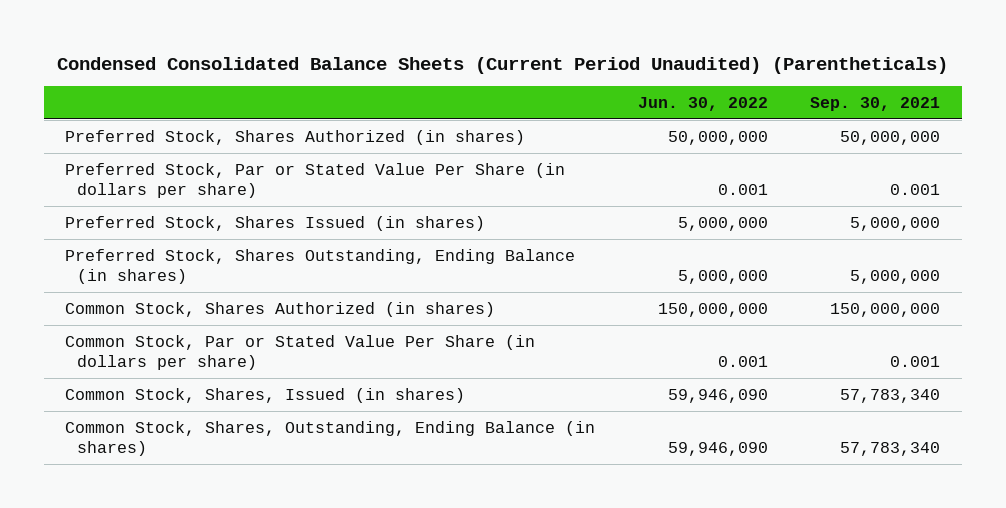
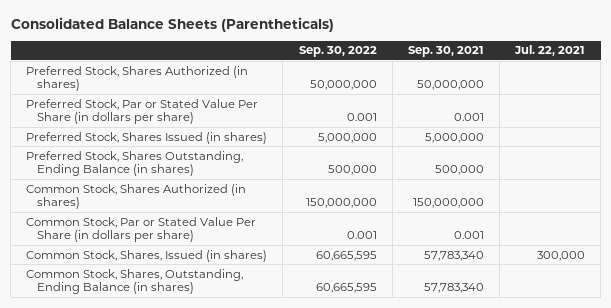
[56,56,948,74] Condensed Consolidated Balance Sheets (Current Period Unaudited) (Parentheticals) -> [10,16,334,32] Consolidated Balance Sheets (Parentheticals)
[637,96,768,111] Jun. 30, 2022 -> none
none -> [298,46,377,58] Sep. 30, 2022
none -> [514,45,586,57] Jul. 22, 2021
[850,270,941,285] 5,000,000 -> [434,165,484,176] 500,000

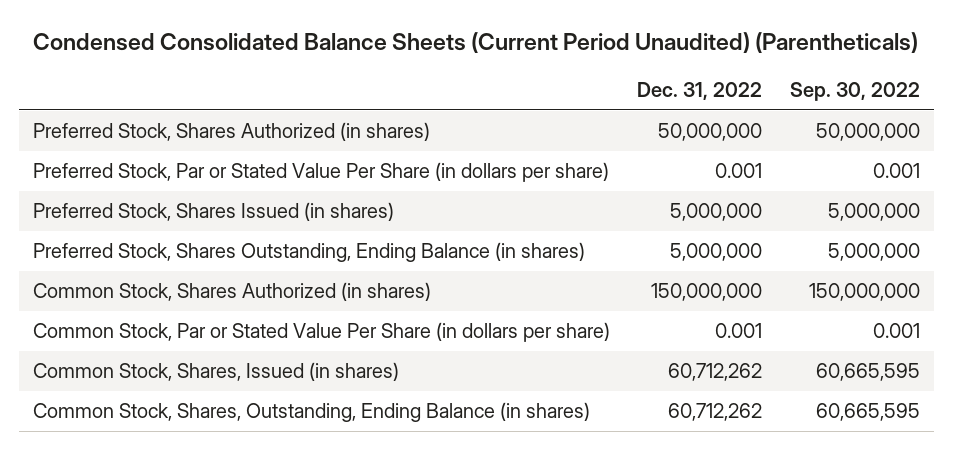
[10,16,334,32] Consolidated Balance Sheets (Parentheticals) -> [33,32,919,54] Condensed Consolidated Balance Sheets (Current Period Unaudited) (Parentheticals)
[407,46,484,58] Sep. 30, 2021 -> none
[514,45,586,57] Jul. 22, 2021 -> none
none -> [637,82,763,101] Dec. 31, 2022
[327,165,377,176] 500,000 -> [828,243,921,262] 5,000,000

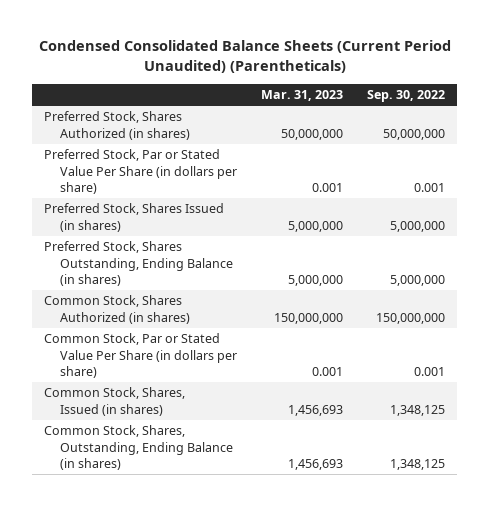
[637,82,763,101] Dec. 31, 2022 -> none
none -> [261,90,344,102] Mar. 31, 2023
[816,363,921,382] 60,665,595 -> [390,404,446,416] 1,348,125
[816,403,921,422] 60,665,595 -> [390,458,446,470] 1,348,125

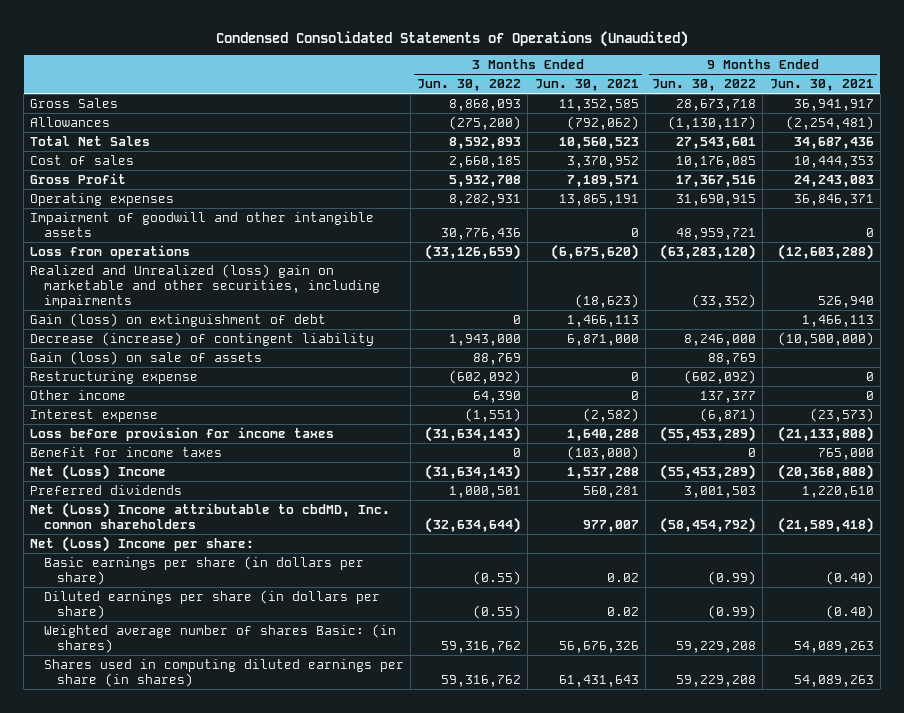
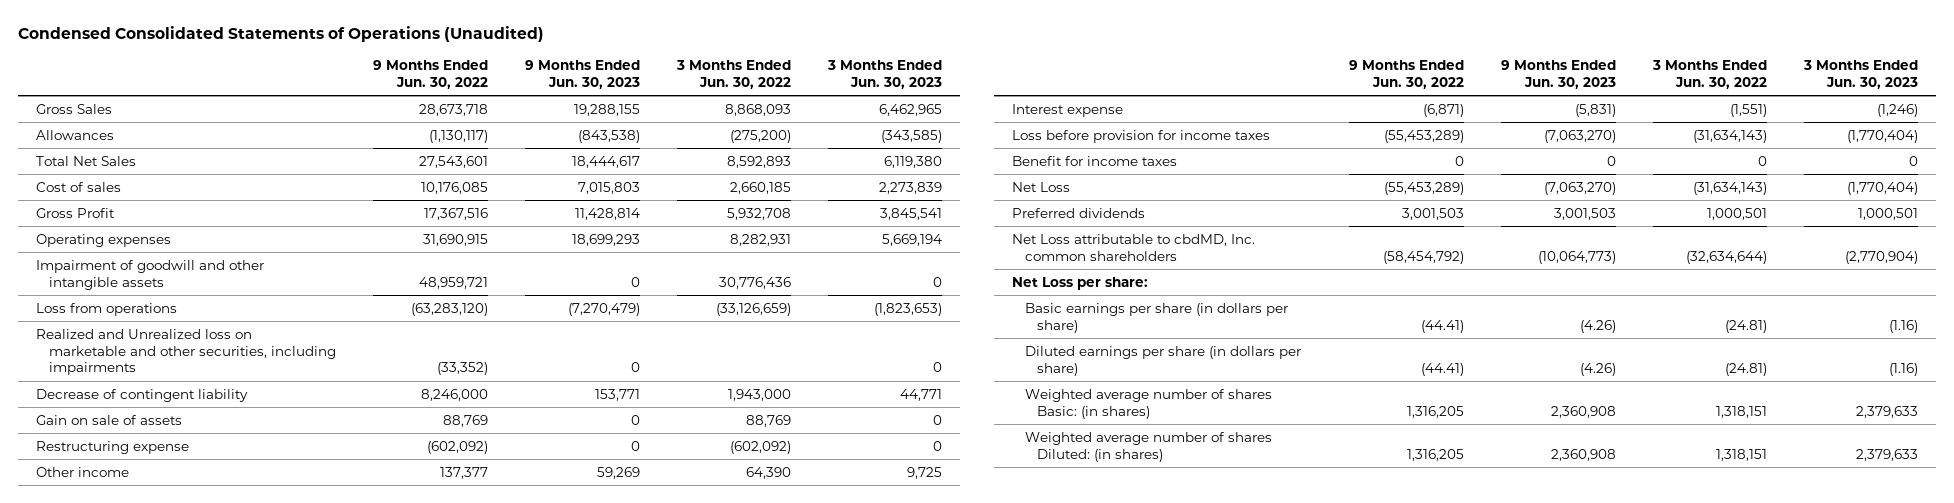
[534,79,639,92] Jun. 30, 2021 -> none
[769,79,874,92] Jun. 30, 2021 -> none
none -> [524,59,640,89] 9 Months Ended Jun. 30, 2023
none -> [826,59,942,89] 3 Months Ended Jun. 30, 2023
[30,312,327,327] Gain (loss) on extinguishment of debt -> none
[30,263,380,309] Realized and Unrealized (loss) gain on marketable and other securities, including impairments -> [36,328,336,376] Realized and Unrealized loss on marketable and other securities, including impairments
[30,331,375,346] Decrease (increase) of contingent liability -> [36,388,249,402] Decrease of contingent liability
[30,350,263,365] Gain (loss) on sale of assets -> [36,414,183,425] Gain on sale of assets
[30,463,167,480] Net (Loss) Income -> [1012,181,1071,192] Net Loss
[30,501,391,530] Net (Loss) Income attributable to cbdMD, Inc. common shareholders -> [1012,233,1256,261] Net Loss attributable to cbdMD, Inc. common shareholders
[30,535,255,552] Net (Loss) Income per share: -> [1012,276,1149,290] Net Loss per share:
[473,571,522,586] (0.55) -> [1724,319,1767,333] (24.81)
[708,571,757,586] (0.99) -> [1420,319,1464,333] (44.41)
[473,605,522,620] (0.55) -> [1724,362,1767,376] (24.81)
[708,605,757,620] (0.99) -> [1420,362,1464,376] (44.41)
[441,641,522,654] 59,316,762 -> [1715,405,1767,418] 1,318,151
[676,641,757,654] 59,229,208 -> [1406,405,1464,418] 1,316,205
[43,658,404,688] Shares used in computing diluted earnings per share (in shares) -> [1024,431,1272,462] Weighted average number of shares Diluted: (in shares)
[441,675,522,688] 59,316,762 -> [1715,448,1767,461] 1,318,151
[676,675,757,688] 59,229,208 -> [1406,448,1464,461] 1,316,205

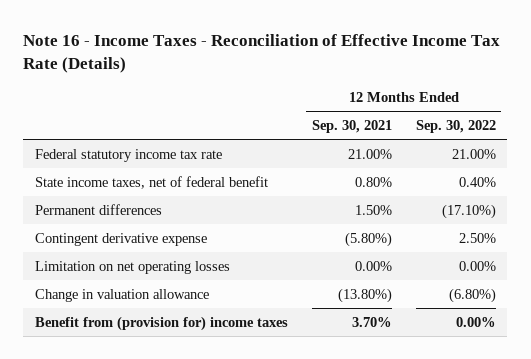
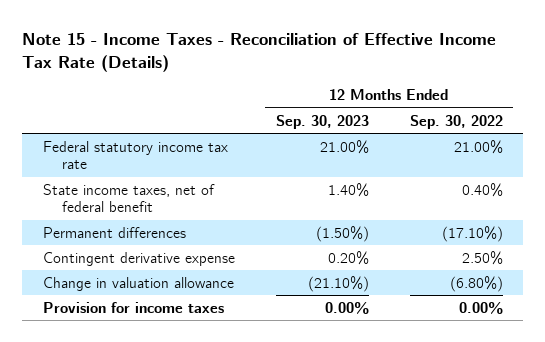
[23,34,501,73] Note 16 - Income Taxes - Reconciliation of Effective Income Tax Rate (Details) -> [22,32,497,72] Note 15 - Income Taxes - Reconciliation of Effective Income Tax Rate (Details)
[311,120,392,134] Sep. 30, 2021 -> none
none -> [275,114,369,129] Sep. 30, 2023
[35,260,231,274] Limitation on net operating losses -> none
[35,315,289,331] Benefit from (provision for) income taxes -> [42,301,224,313] Provision for income taxes

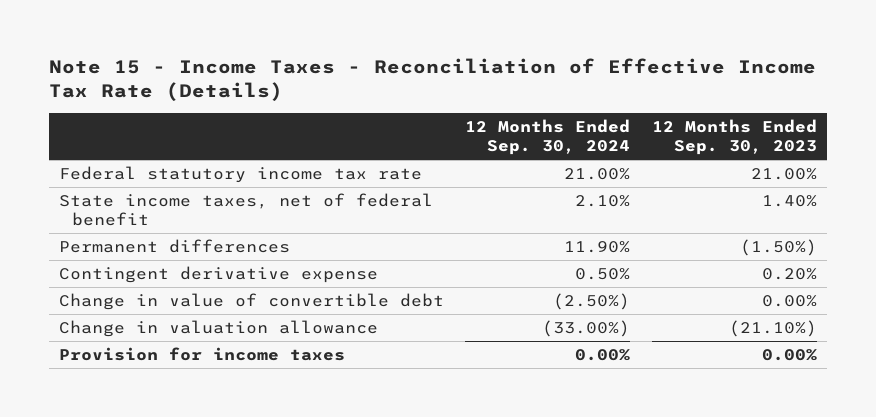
[409,114,503,129] Sep. 30, 2022 -> none
none -> [465,118,631,156] 12 Months Ended Sep. 30, 2024
none -> [59,292,445,310] Change in value of convertible debt

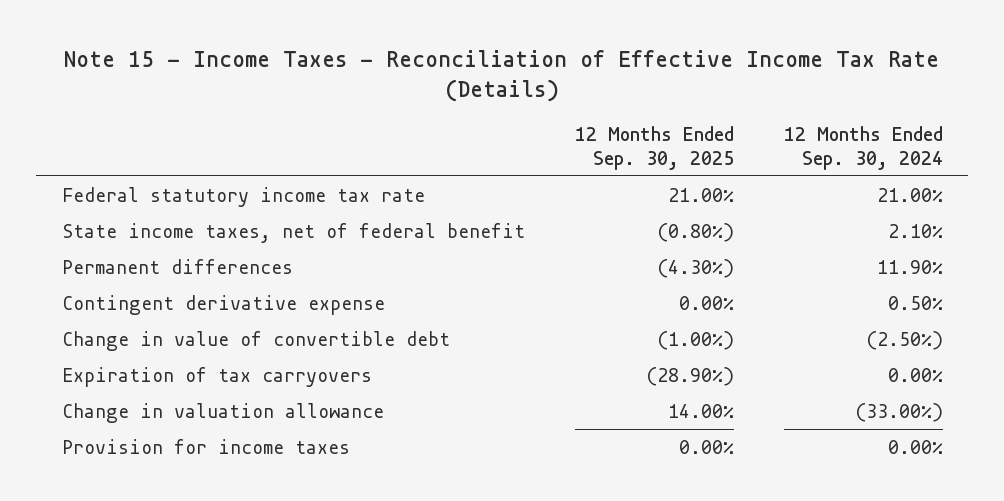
[651,118,817,156] 12 Months Ended Sep. 30, 2023 -> none
none -> [574,125,734,170] 12 Months Ended Sep. 30, 2025
none -> [61,366,372,387] Expiration of tax carryovers

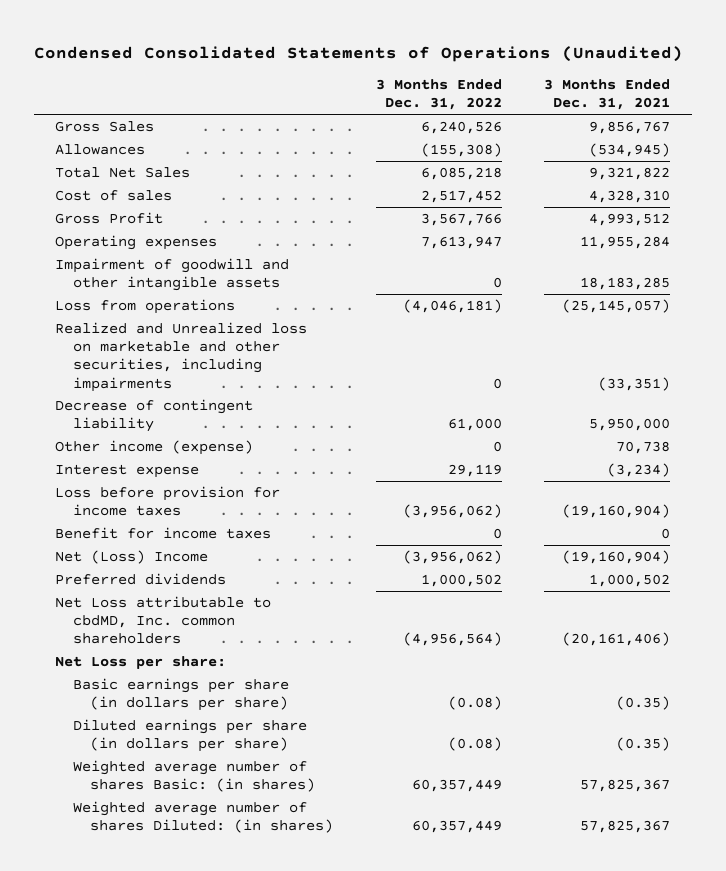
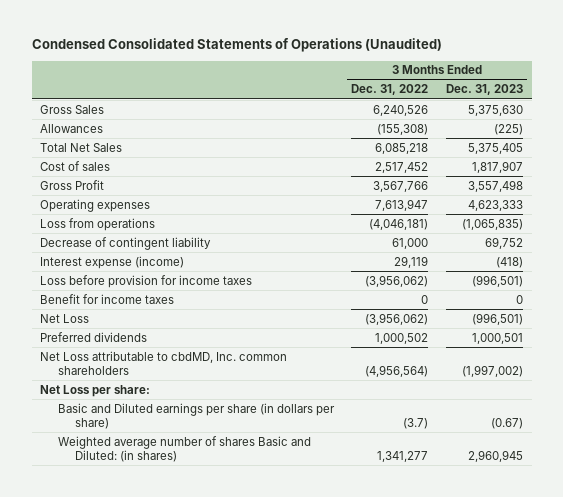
[544,79,671,111] 3 Months Ended Dec. 31, 2021 -> none
none -> [445,84,523,96] Dec. 31, 2023
[55,257,290,292] Impairment of goodwill and other intangible assets -> none
[55,321,308,392] Realized and Unrealized loss on marketable and other securities, including impairments -> none
[55,439,254,455] Other income (expense) -> none
[55,463,200,478] Interest expense -> [40,255,185,269] Interest expense (income)
[55,549,209,564] Net (Loss) Income -> [40,313,90,323] Net Loss
[72,718,307,753] Diluted earnings per share (in dollars per share) -> none
[72,800,334,834] Weighted average number of shares Diluted: (in shares) -> none
[72,677,289,712] Basic earnings per share (in dollars per share) -> [57,402,335,429] Basic and Diluted earnings per share (in dollars per share)
[447,696,502,711] (0.08) -> [403,417,429,429] (3.7)
[72,759,316,793] Weighted average number of shares Basic: (in shares) -> [57,435,311,462] Weighted average number of shares Basic and Diluted: (in shares)
[411,779,502,793] 60,357,449 -> [377,450,429,462] 1,341,277

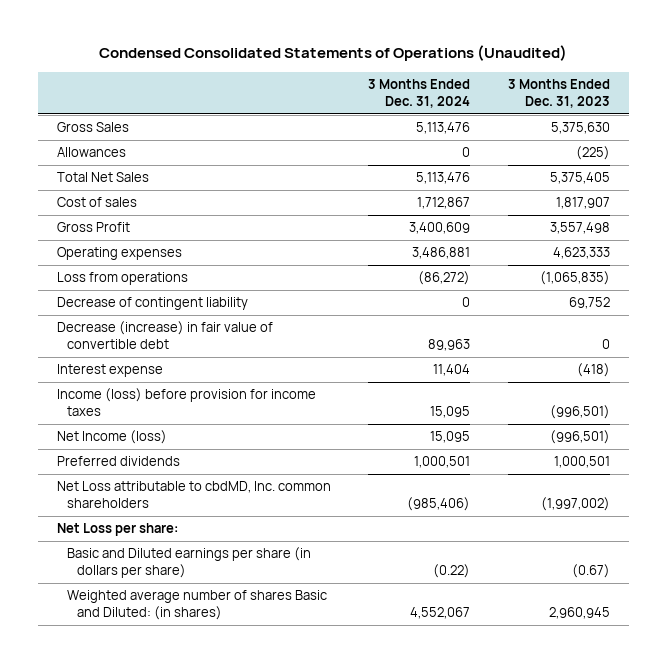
[351,84,429,96] Dec. 31, 2022 -> none
none -> [368,79,471,108] 3 Months Ended Dec. 31, 2024
[40,293,175,304] Benefit for income taxes -> none
none -> [56,321,273,350] Decrease (increase) in fair value of convertible debt
[40,255,185,269] Interest expense (income) -> [56,364,163,378] Interest expense
[40,274,253,288] Loss before provision for income taxes -> [56,388,316,417] Income (loss) before provision for income taxes
[40,313,90,323] Net Loss -> [56,430,167,445] Net Income (loss)

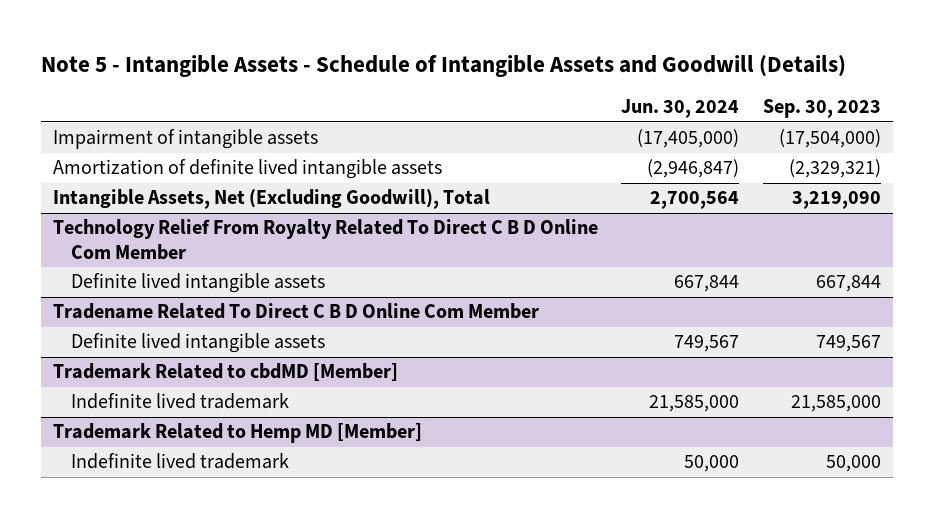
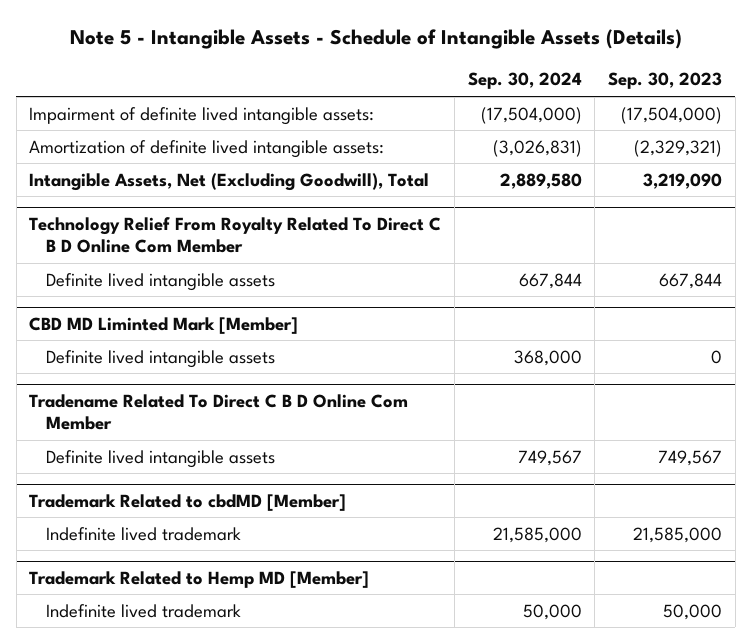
[40,54,846,77] Note 5 - Intangible Assets - Schedule of Intangible Assets and Goodwill (Details) -> [69,29,682,50] Note 5 - Intangible Assets - Schedule of Intangible Assets (Details)
[621,99,740,119] Jun. 30, 2024 -> none
none -> [467,72,582,90] Sep. 30, 2024
[52,129,318,150] Impairment of intangible assets -> [29,106,375,125] Impairment of definite lived intangible assets:
[52,159,442,180] Amortization of definite lived intangible assets -> [29,139,385,158] Amortization of definite lived intangible assets:
none -> [29,316,299,334] CBD MD Liminted Mark [Member]
none -> [45,349,275,368] Definite lived intangible assets

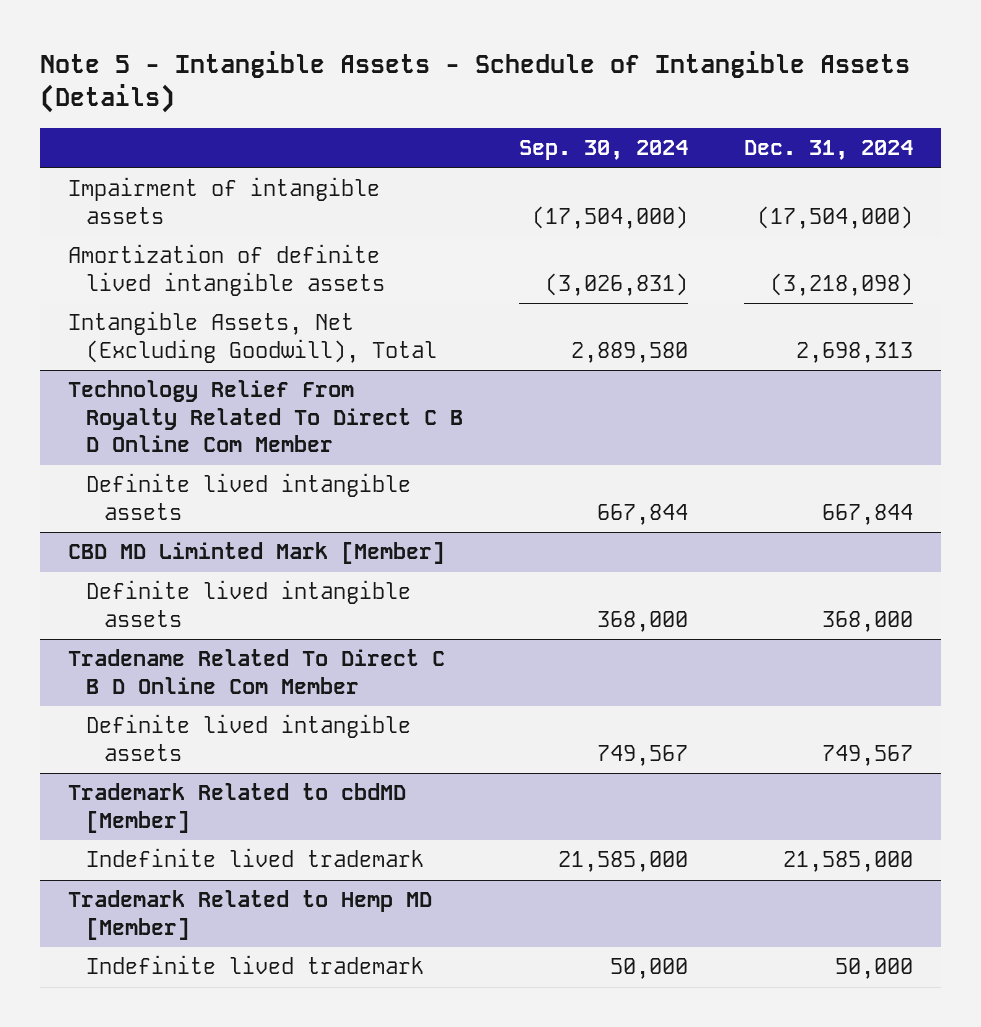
[608,72,723,90] Sep. 30, 2023 -> none
none -> [744,140,914,161] Dec. 31, 2024
[29,106,375,125] Impairment of definite lived intangible assets: -> [68,177,381,224] Impairment of intangible assets
[29,139,385,158] Amortization of definite lived intangible assets: -> [68,244,386,296] Amortization of definite lived intangible assets

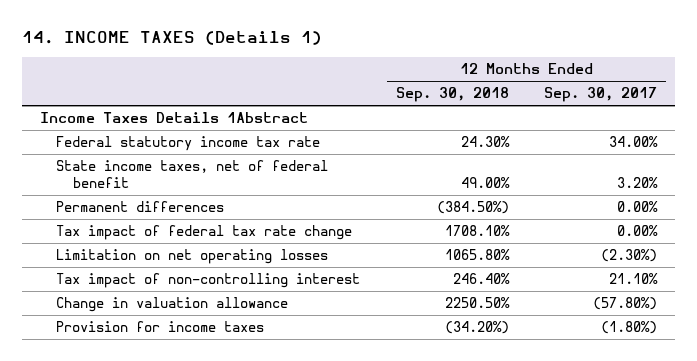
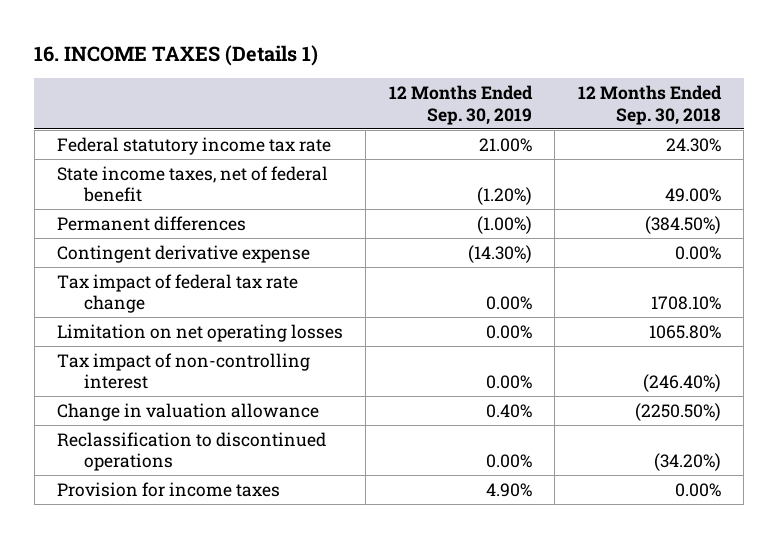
[21,31,322,46] 14. INCOME TAXES (Details 1) -> [34,44,319,66] 16. INCOME TAXES (Details 1)
[544,87,658,103] Sep. 30, 2017 -> none
none -> [388,85,533,125] 12 Months Ended Sep. 30, 2019
[39,112,308,124] Income Taxes Details 1Abstract -> none
none -> [56,244,310,263] Contingent derivative expense
[452,273,510,285] 246.40% -> [642,374,721,393] (246.40%)
[444,297,510,309] 2250.50% -> [634,402,721,421] (2250.50%)
none -> [56,431,326,472] Reclassification to discontinued operations
[444,321,509,335] (34.20%) -> [674,482,721,497] 0.00%

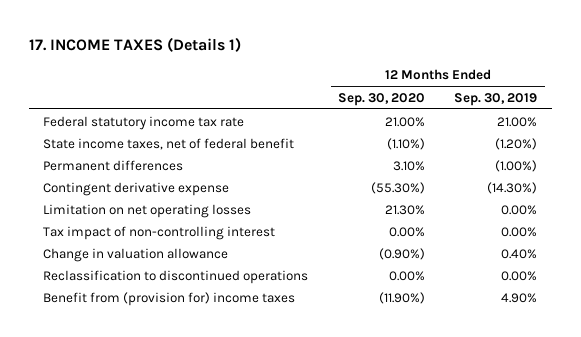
[34,44,319,66] 16. INCOME TAXES (Details 1) -> [28,36,241,52] 17. INCOME TAXES (Details 1)
[577,85,722,125] 12 Months Ended Sep. 30, 2018 -> none
none -> [337,92,425,106] Sep. 30, 2020
[56,273,298,314] Tax impact of federal tax rate change -> none
[56,481,280,497] Provision for income taxes -> [43,291,296,306] Benefit from (provision for) income taxes

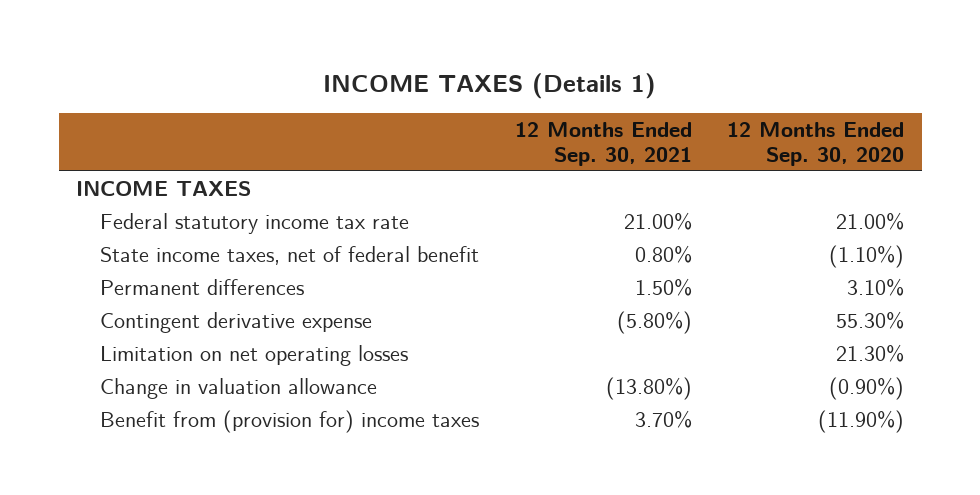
[28,36,241,52] 17. INCOME TAXES (Details 1) -> [323,72,657,99] INCOME TAXES (Details 1)
[454,92,538,106] Sep. 30, 2019 -> none
none -> [514,121,692,166] 12 Months Ended Sep. 30, 2021
none -> [76,179,252,196] INCOME TAXES
[370,181,425,194] (55.30%) -> [836,310,905,329] 55.30%
[43,225,276,240] Tax impact of non-controlling interest -> none
[43,269,309,284] Reclassification to discontinued operations -> none

